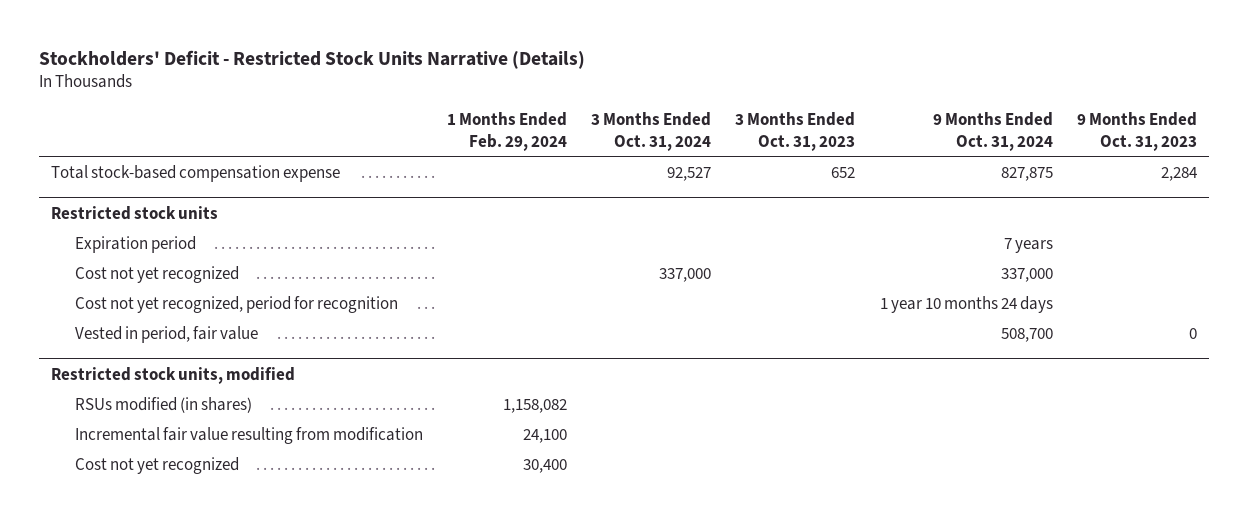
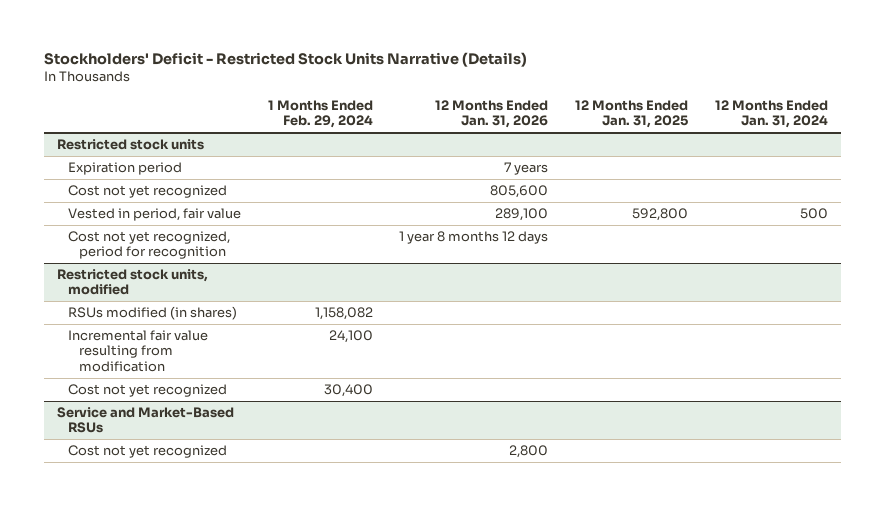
[591,111,712,151] 3 Months Ended Oct. 31, 2024 -> none
[735,111,856,151] 3 Months Ended Oct. 31, 2023 -> none
[932,111,1053,151] 9 Months Ended Oct. 31, 2024 -> none
[1076,111,1197,151] 9 Months Ended Oct. 31, 2023 -> none
none -> [435,99,549,129] 12 Months Ended Jan. 31, 2026
none -> [575,99,689,129] 12 Months Ended Jan. 31, 2025
none -> [714,99,828,129] 12 Months Ended Jan. 31, 2024
[50,164,340,182] Total stock-based compensation expense -> none
[74,295,398,313] Cost not yet recognized, period for recognition -> [68,230,231,260] Cost not yet recognized, period for recognition
none -> [57,406,235,434] Service and Market-Based RSUs
none -> [68,444,228,458] Cost not yet recognized

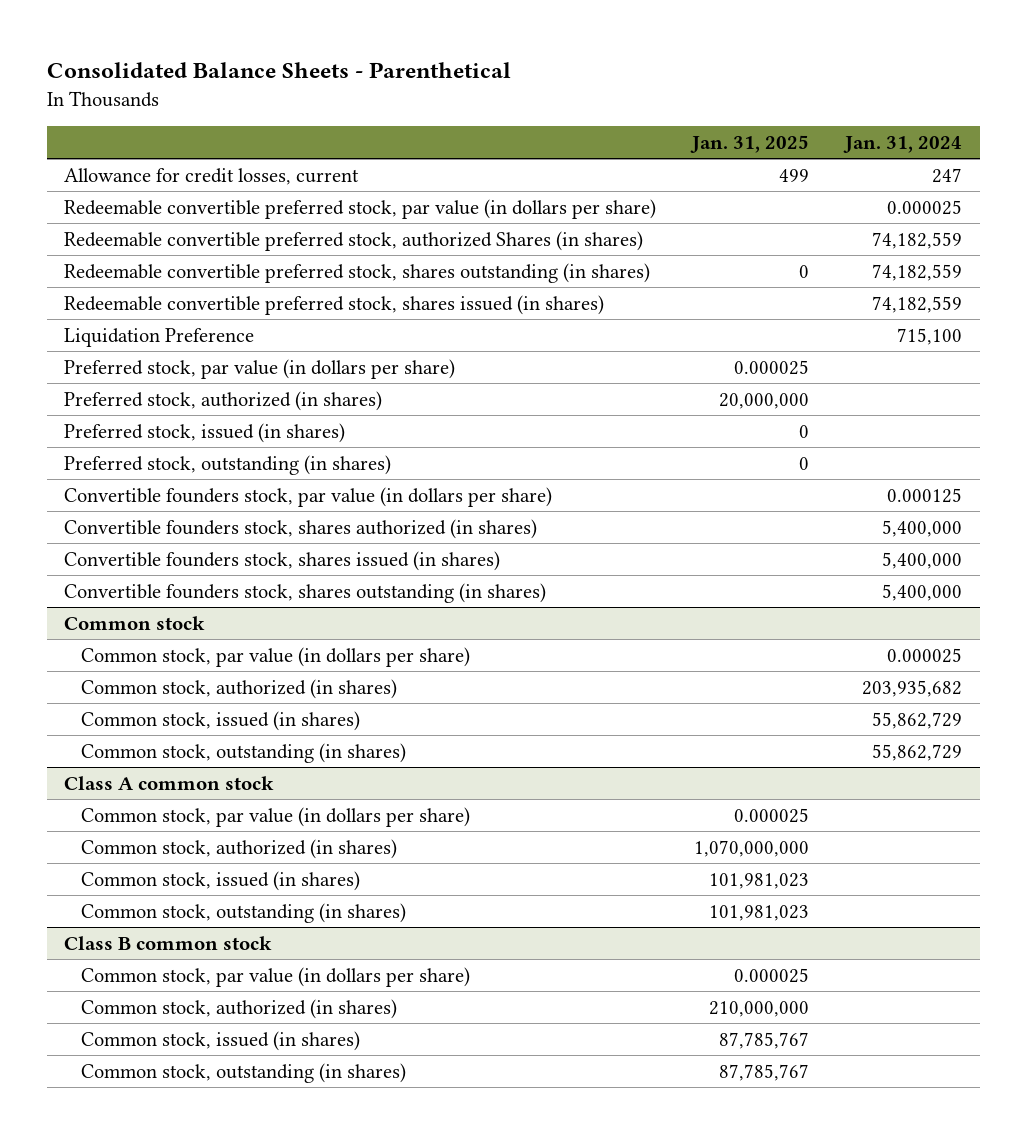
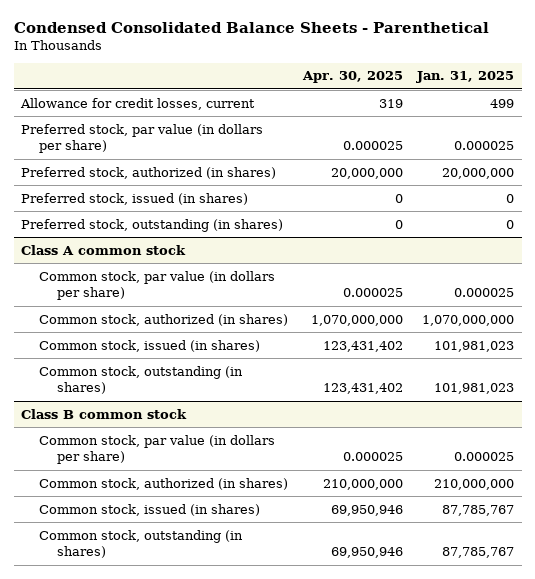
[46,62,511,79] Consolidated Balance Sheets - Parenthetical -> [13,22,489,34] Condensed Consolidated Balance Sheets - Parenthetical
[842,135,962,153] Jan. 31, 2024 -> none
none -> [301,71,403,84] Apr. 30, 2025
[64,198,657,219] Redeemable convertible preferred stock, par value (in dollars per share) -> none
[64,230,644,251] Redeemable convertible preferred stock, authorized Shares (in shares) -> none
[64,262,651,283] Redeemable convertible preferred stock, shares outstanding (in shares) -> none
[64,294,605,315] Redeemable convertible preferred stock, shares issued (in shares) -> none
[64,327,255,347] Liquidation Preference -> none
[64,486,553,507] Convertible founders stock, par value (in dollars per share) -> none
[64,518,538,539] Convertible founders stock, shares authorized (in shares) -> none
[64,550,501,571] Convertible founders stock, shares issued (in shares) -> none
[64,582,547,603] Convertible founders stock, shares outstanding (in shares) -> none
[64,615,206,630] Common stock -> none
[81,646,471,667] Common stock, par value (in dollars per share) -> none
[81,678,398,699] Common stock, authorized (in shares) -> none
[81,710,361,731] Common stock, issued (in shares) -> none
[81,742,407,763] Common stock, outstanding (in shares) -> none

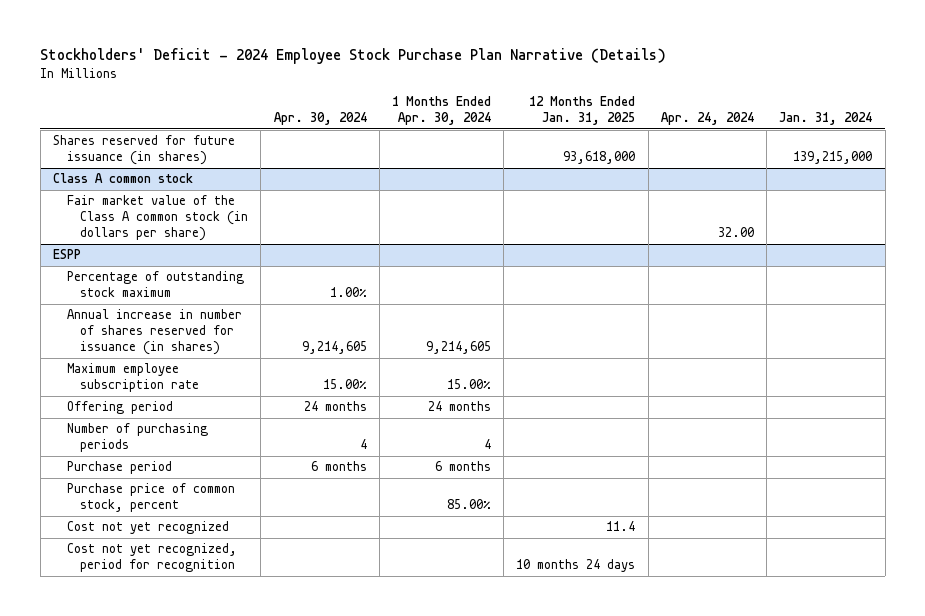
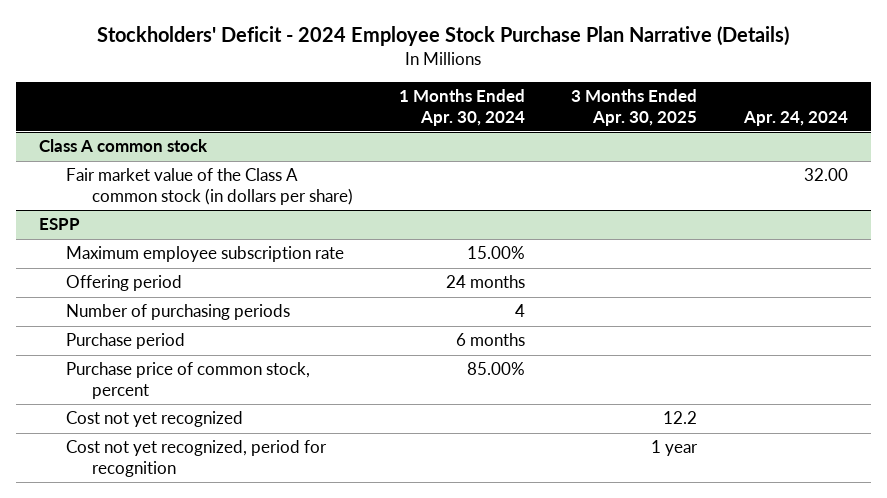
[273,112,367,126] Apr. 30, 2024 -> none
[529,96,636,126] 12 Months Ended Jan. 31, 2025 -> none
[779,112,873,126] Jan. 31, 2024 -> none
none -> [571,89,698,126] 3 Months Ended Apr. 30, 2025
[52,135,235,166] Shares reserved for future issuance (in shares) -> none
[66,271,244,298] Percentage of outstanding stock maximum -> none
[66,309,242,356] Annual increase in number of shares reserved for issuance (in shares) -> none

